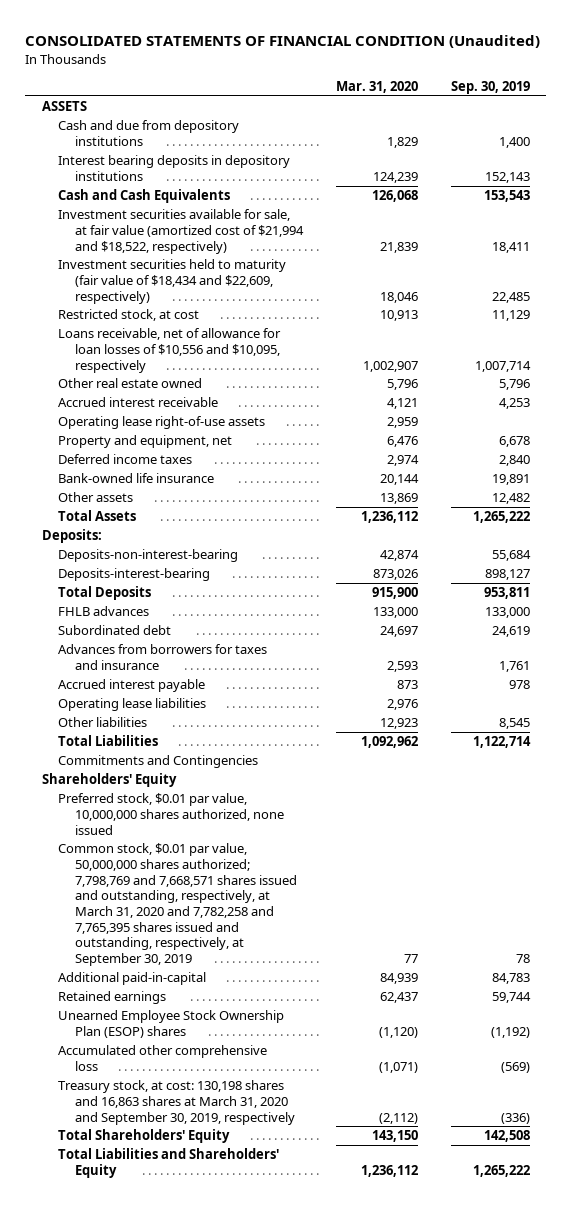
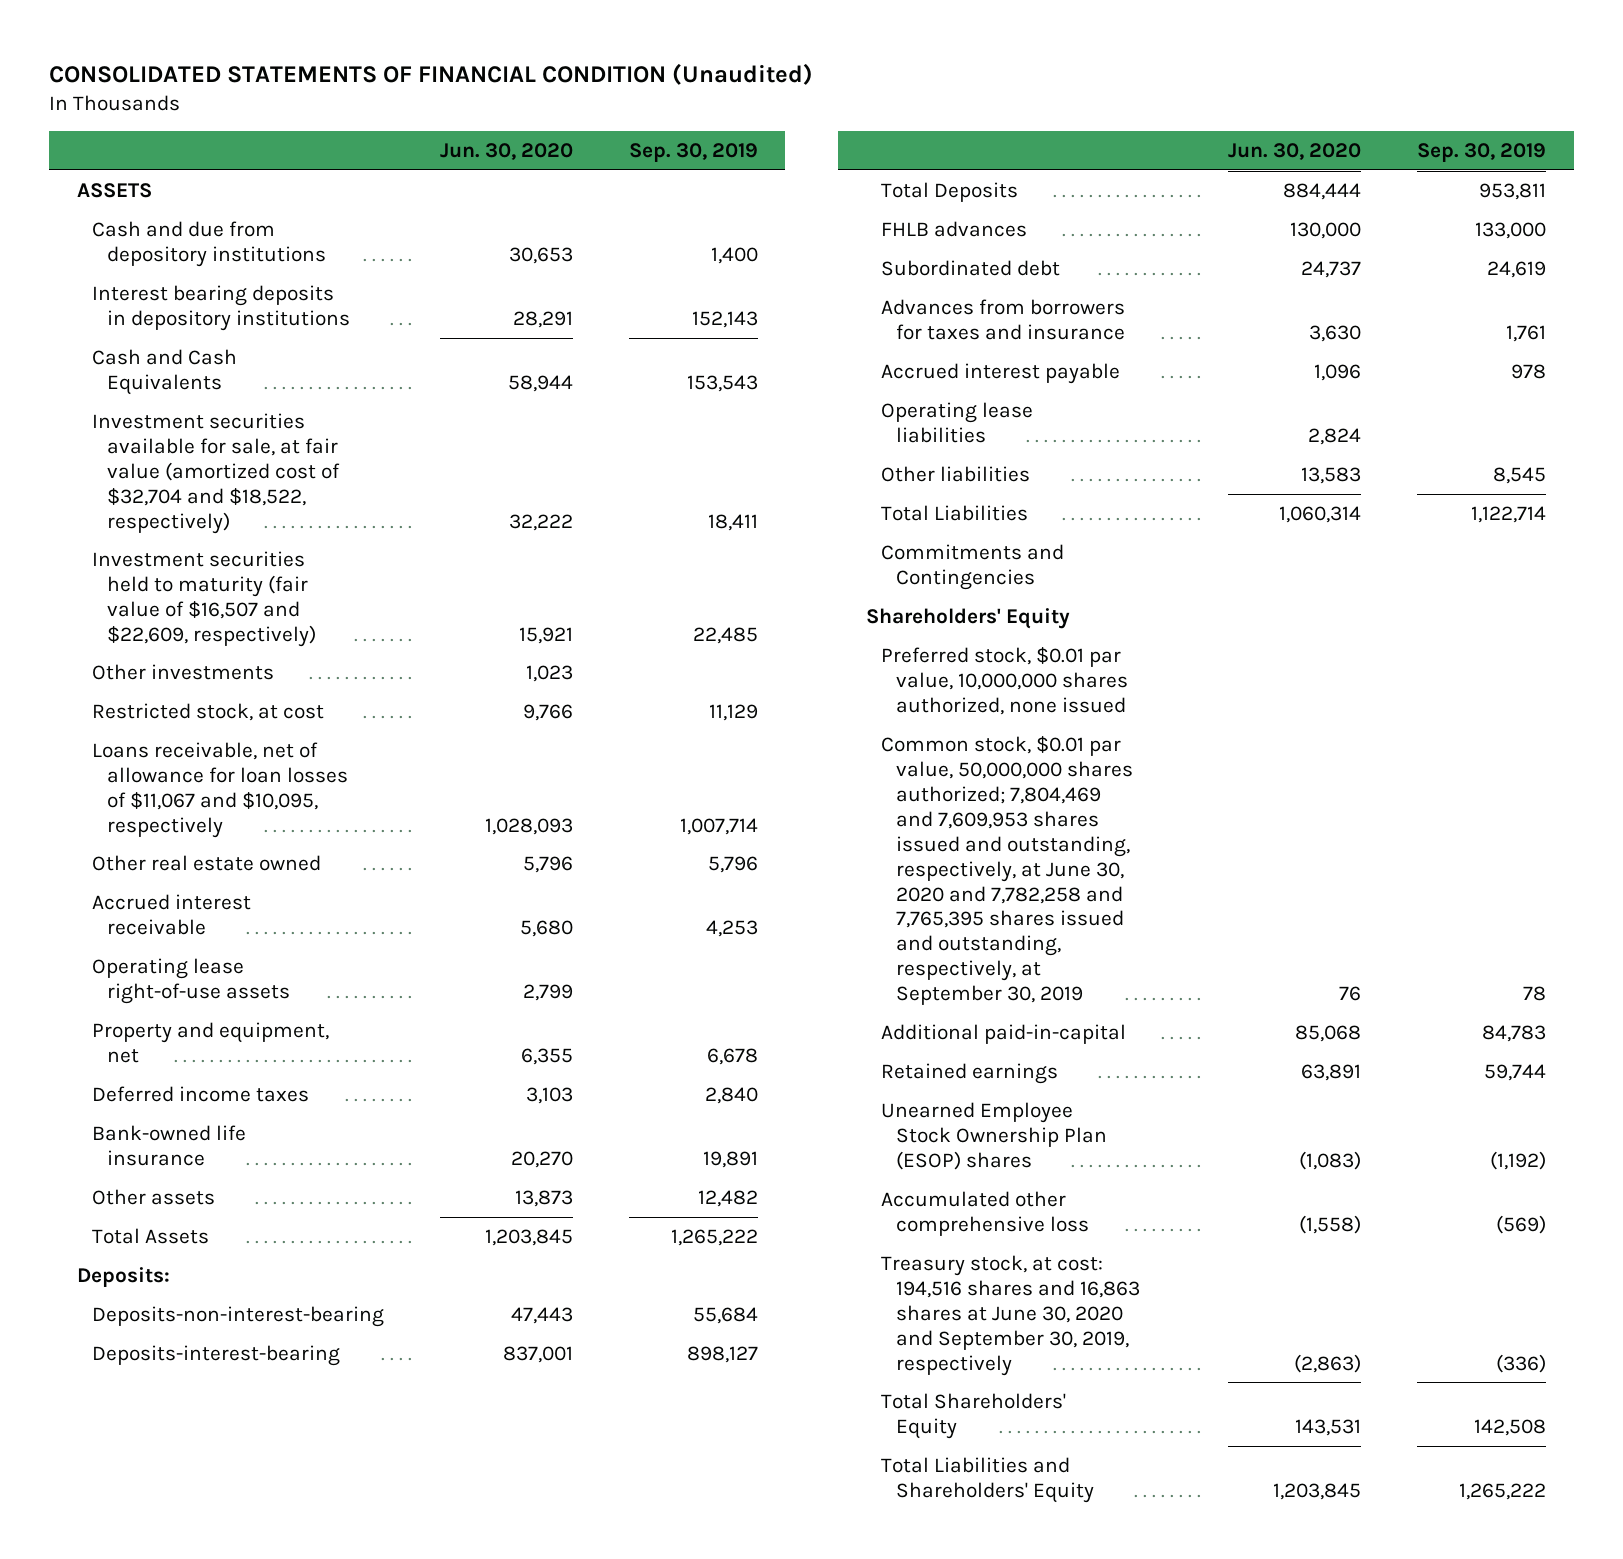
[335,81,418,94] Mar. 31, 2020 -> none
none -> [439,142,573,160] Jun. 30, 2020
[58,209,304,254] Investment securities available for sale, at fair value (amortized cost of $21,994 and $18,522, respectively) -> [92,412,341,534] Investment securities available for sale, at fair value (amortized cost of $32,704 and $18,522, respectively)
[58,259,287,304] Investment securities held to maturity (fair value of $18,434 and $22,609, respectively) -> [92,550,317,647] Investment securities held to maturity (fair value of $16,507 and $22,609, respectively)
none -> [92,663,275,680] Other investments
[58,328,282,373] Loans receivable, net of allowance for loan losses of $10,556 and $10,095, respectively -> [92,741,349,838] Loans receivable, net of allowance for loan losses of $11,067 and $10,095, respectively
[58,843,297,967] Common stock, $0.01 par value, 50,000,000 shares authorized; 7,798,769 and 7,668,571 shares issued and outstanding, respectively, at March 31, 2020 and 7,782,258 and 7,765,395 shares issued and outstanding, respectively, at September 30, 2019 -> [880,735,1133,1006] Common stock, $0.01 par value, 50,000,000 shares authorized; 7,804,469 and 7,609,953 shares issued and outstanding, respectively, at June 30, 2020 and 7,782,258 and 7,765,395 shares issued and outstanding, respectively, at September 30, 2019
[58,1080,295,1125] Treasury stock, at cost: 130,198 shares and 16,863 shares at March 31, 2020 and September 30, 2019, respectively -> [880,1254,1140,1376] Treasury stock, at cost: 194,516 shares and 16,863 shares at June 30, 2020 and September 30, 2019, respectively

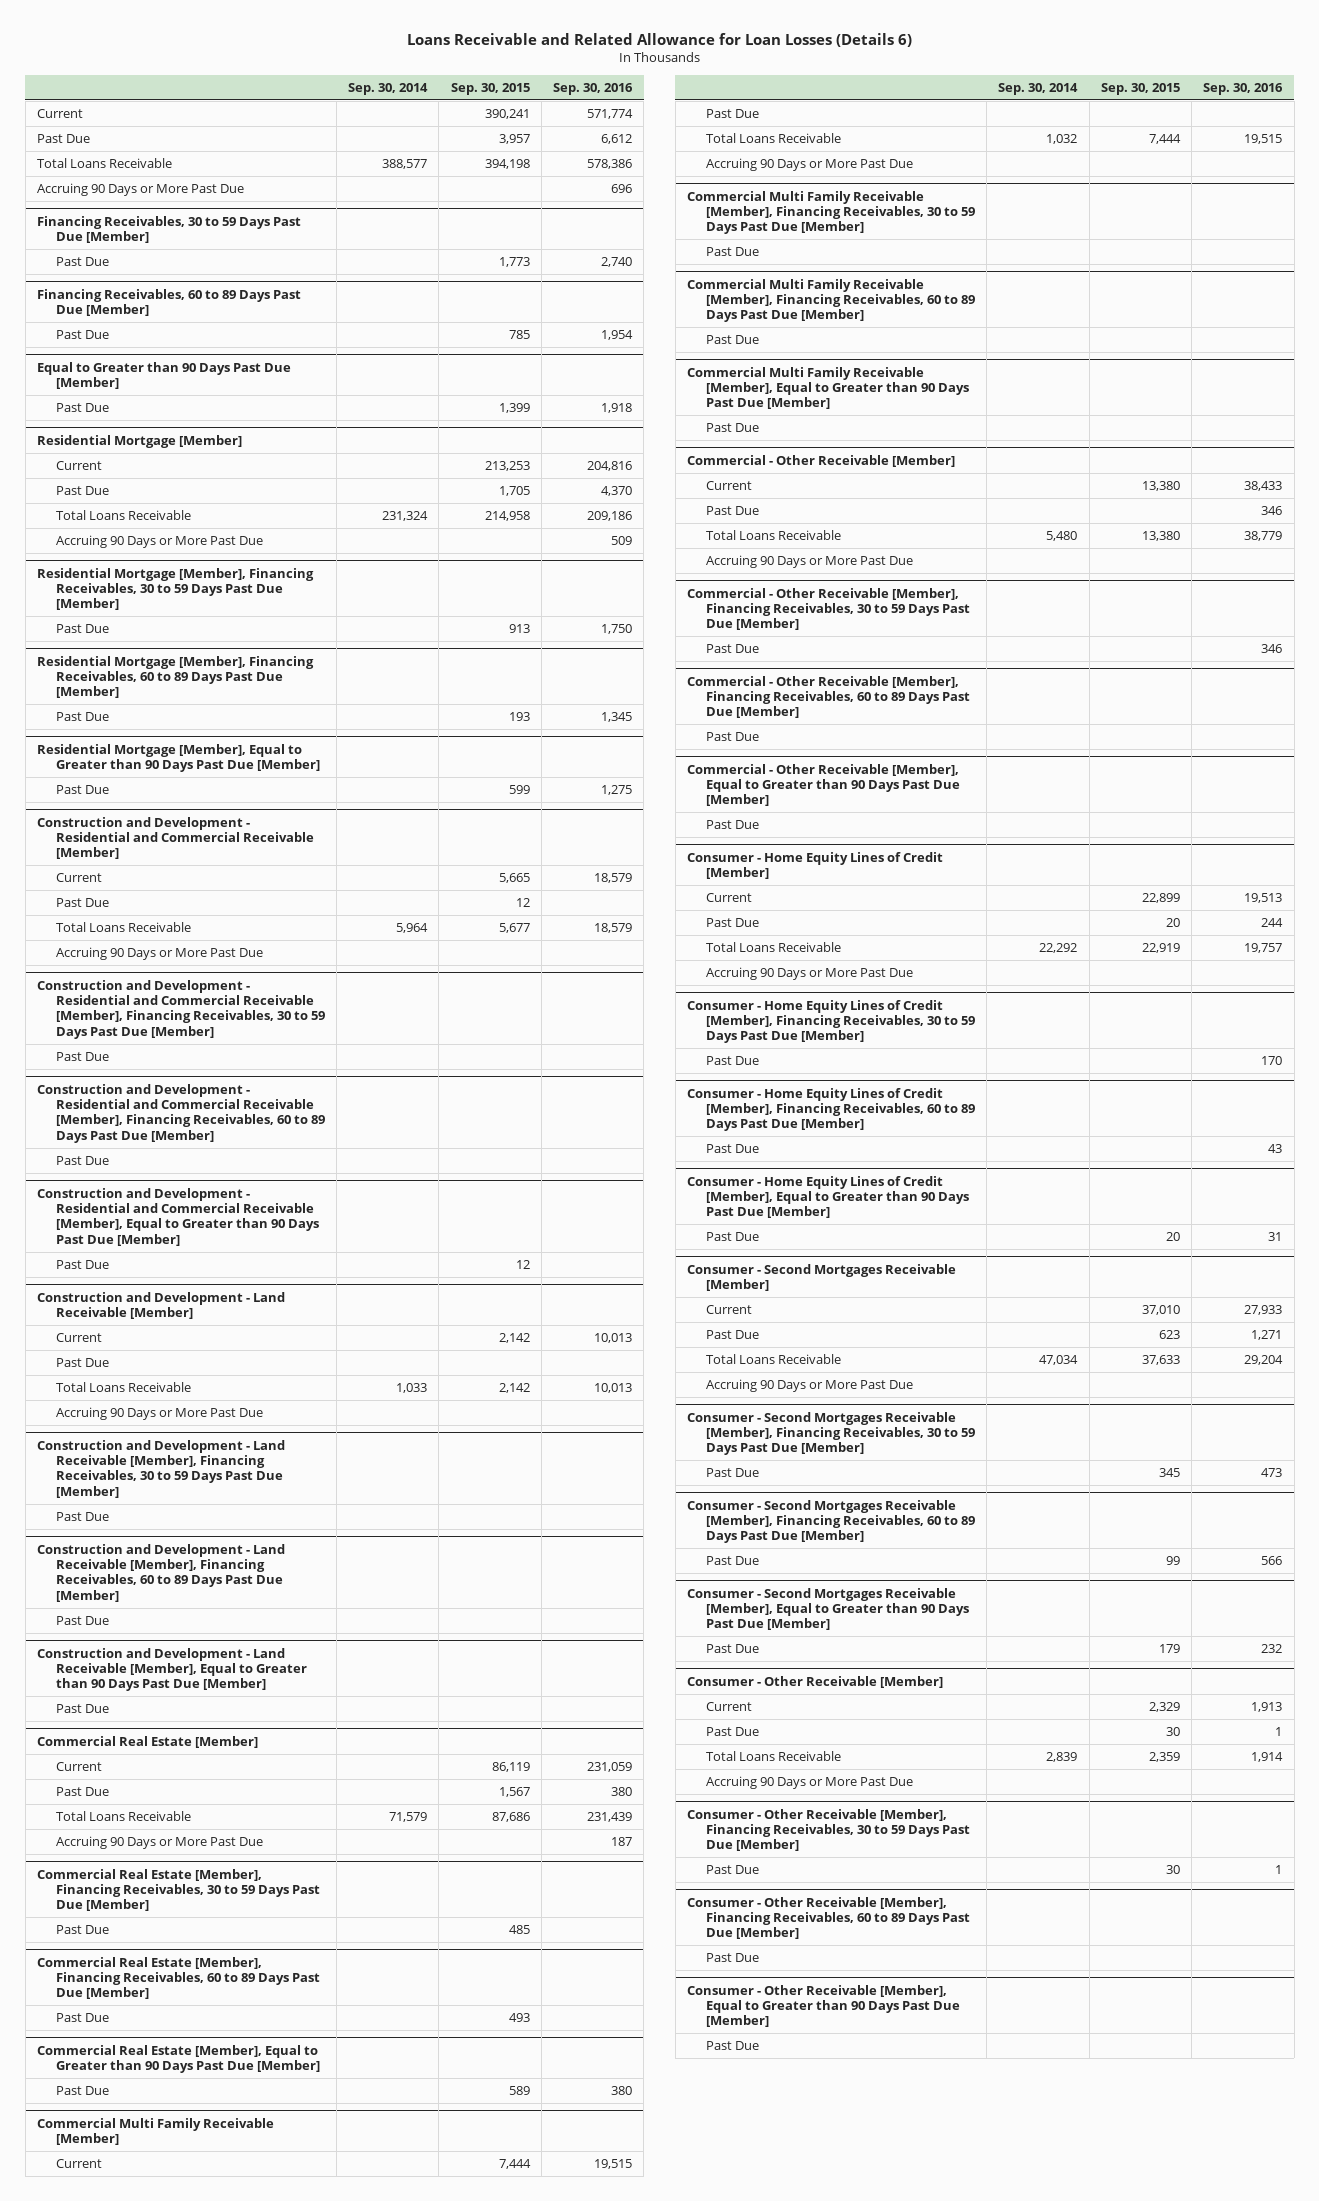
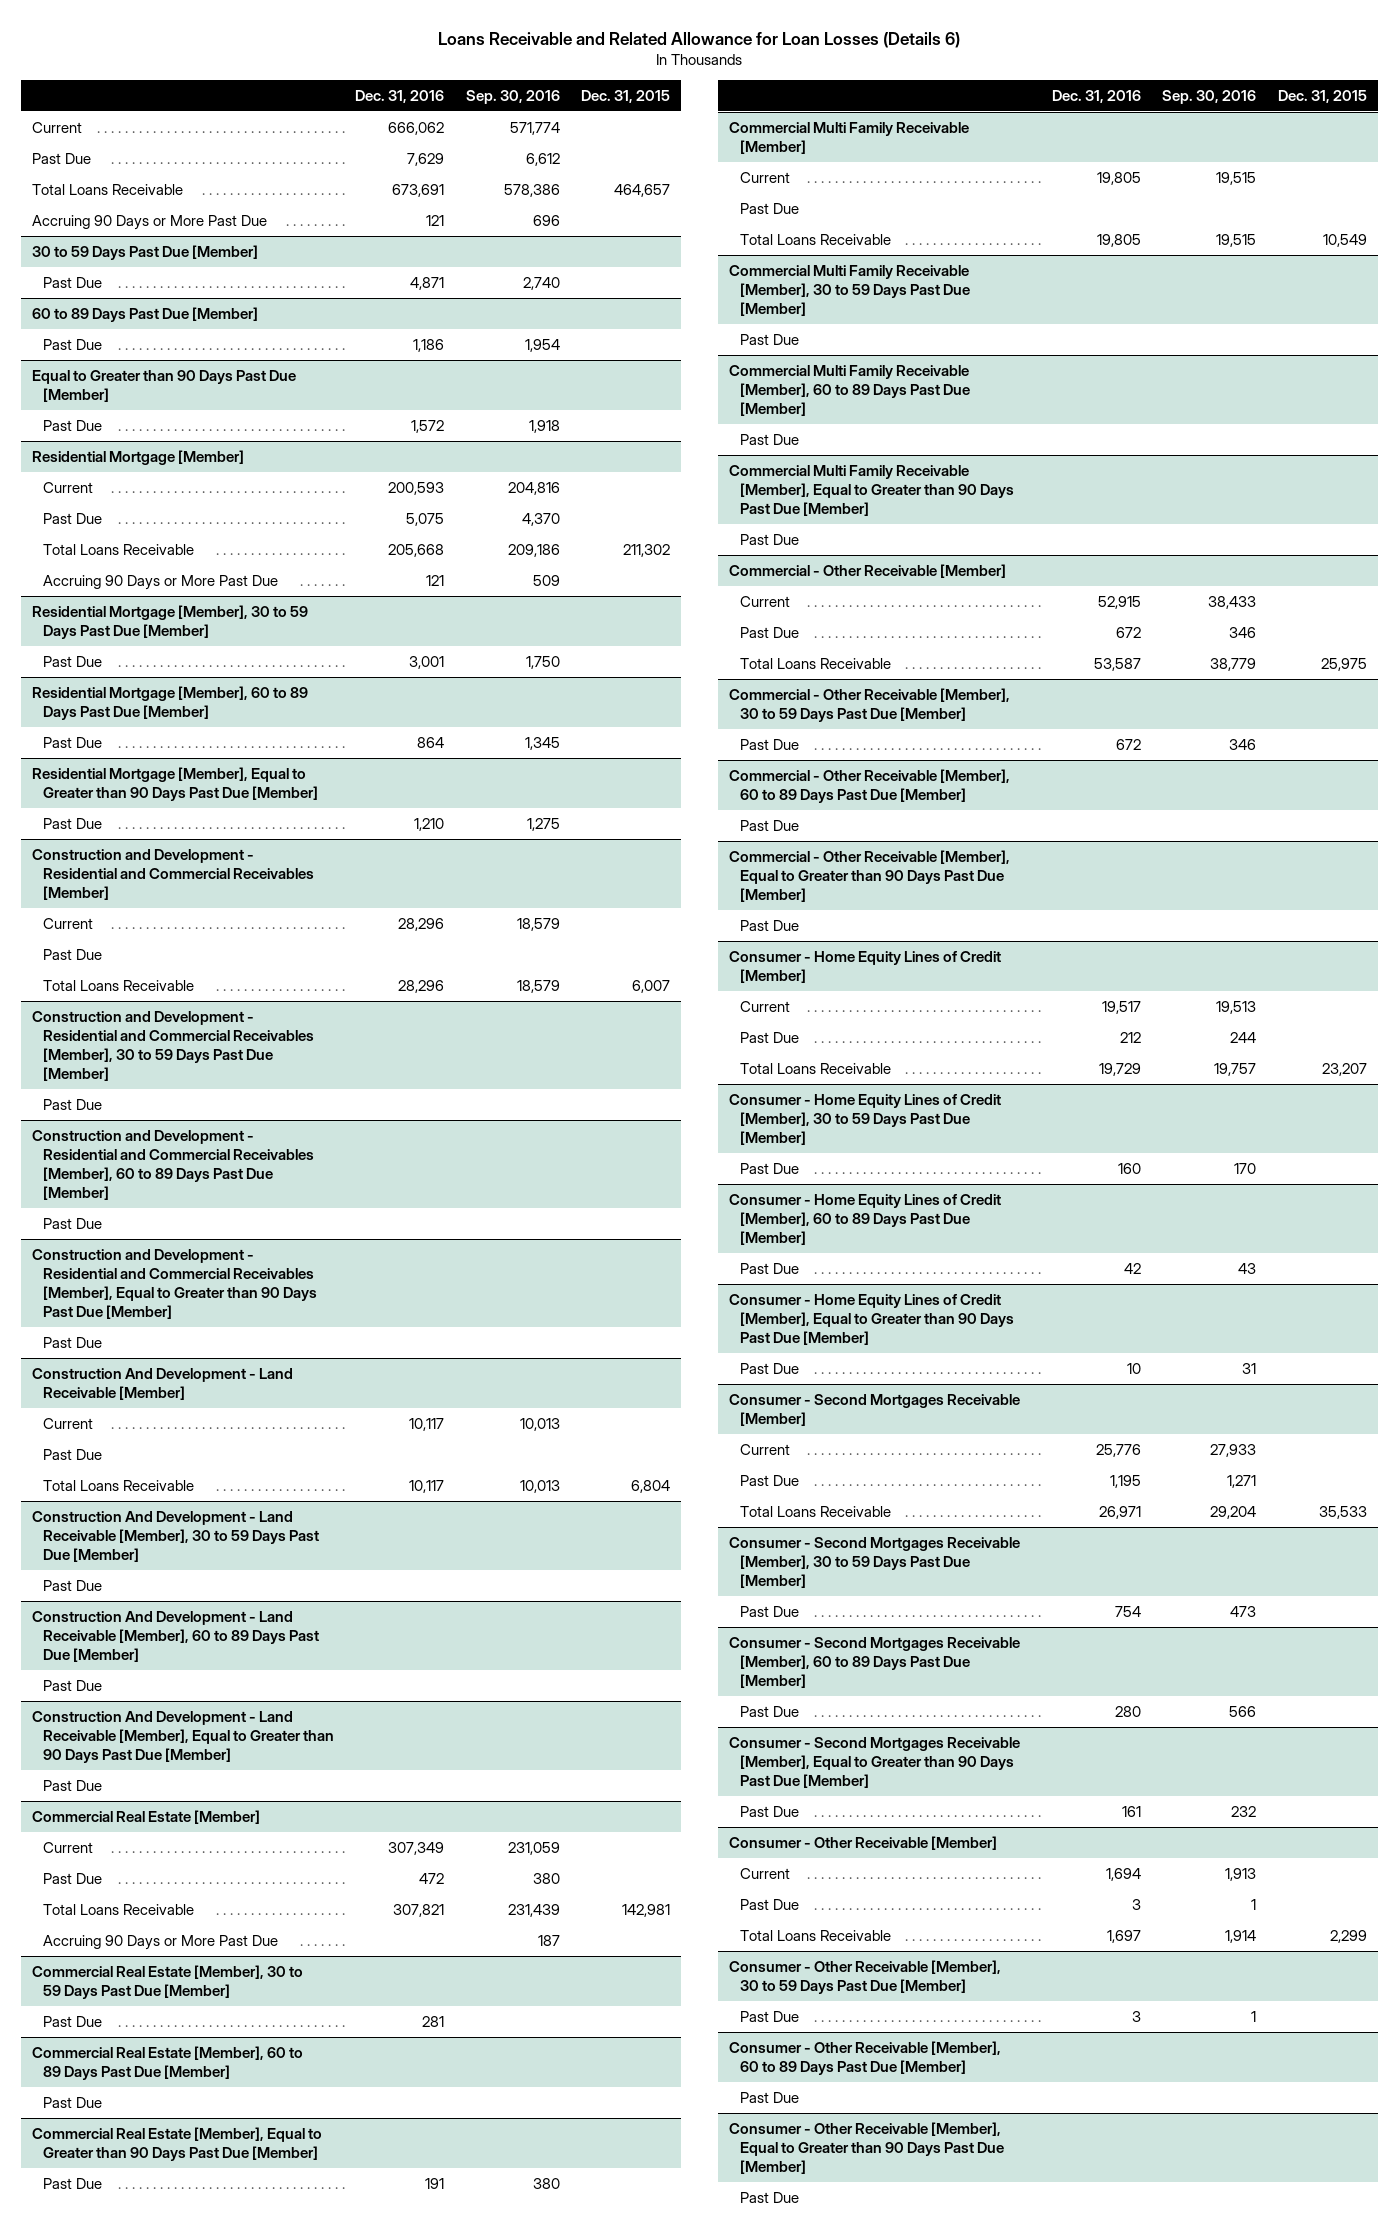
[348,82,429,95] Sep. 30, 2014 -> none
[450,82,530,95] Sep. 30, 2015 -> none
none -> [355,89,445,103] Dec. 31, 2016
none -> [581,89,671,103] Dec. 31, 2015
[36,215,301,243] Financing Receivables, 30 to 59 Days Past Due [Member] -> [32,244,259,260] 30 to 59 Days Past Due [Member]
[36,288,301,316] Financing Receivables, 60 to 89 Days Past Due [Member] -> [32,306,259,322] 60 to 89 Days Past Due [Member]
[36,567,314,611] Residential Mortgage [Member], Financing Receivables, 30 to 59 Days Past Due [Member] -> [32,604,309,639] Residential Mortgage [Member], 30 to 59 Days Past Due [Member]
[36,655,314,699] Residential Mortgage [Member], Financing Receivables, 60 to 89 Days Past Due [Member] -> [32,685,309,720] Residential Mortgage [Member], 60 to 89 Days Past Due [Member]
[36,816,314,860] Construction and Development - Residential and Commercial Receivable [Member] -> [32,848,315,900] Construction and Development - Residential and Commercial Receivables [Member]
[55,947,263,961] Accruing 90 Days or More Past Due -> none
[36,979,325,1039] Construction and Development - Residential and Commercial Receivable [Member], Financing Receivables, 30 to 59 Days Past Due [Member] -> [32,1010,315,1082] Construction and Development - Residential and Commercial Receivables [Member], 30 to 59 Days Past Due [Member]
[36,1083,325,1143] Construction and Development - Residential and Commercial Receivable [Member], Financing Receivables, 60 to 89 Days Past Due [Member] -> [32,1129,315,1201] Construction and Development - Residential and Commercial Receivables [Member], 60 to 89 Days Past Due [Member]
[36,1187,319,1246] Construction and Development - Residential and Commercial Receivable [Member], Equal to Greater than 90 Days Past Due [Member] -> [32,1248,318,1320] Construction and Development - Residential and Commercial Receivables [Member], Equal to Greater than 90 Days Past Due [Member]
[36,1291,285,1319] Construction and Development - Land Receivable [Member] -> [32,1367,294,1400] Construction And Development - Land Receivable [Member]
[55,1407,263,1421] Accruing 90 Days or More Past Due -> none
[36,1439,285,1498] Construction and Development - Land Receivable [Member], Financing Receivables, 30 to 59 Days Past Due [Member] -> [32,1510,320,1562] Construction And Development - Land Receivable [Member], 30 to 59 Days Past Due [Member]
[36,1543,285,1602] Construction and Development - Land Receivable [Member], Financing Receivables, 60 to 89 Days Past Due [Member] -> [32,1610,320,1662] Construction And Development - Land Receivable [Member], 60 to 89 Days Past Due [Member]
[36,1647,307,1692] Construction and Development - Land Receivable [Member], Equal to Greater than 90 Days Past Due [Member] -> [32,1710,335,1763] Construction And Development - Land Receivable [Member], Equal to Greater than 90 Days Past Due [Member]
[36,1868,320,1912] Commercial Real Estate [Member], Financing Receivables, 30 to 59 Days Past Due [Member] -> [32,1964,304,1999] Commercial Real Estate [Member], 30 to 59 Days Past Due [Member]
[36,1956,320,2000] Commercial Real Estate [Member], Financing Receivables, 60 to 89 Days Past Due [Member] -> [32,2045,304,2080] Commercial Real Estate [Member], 60 to 89 Days Past Due [Member]
[705,158,913,172] Accruing 90 Days or More Past Due -> none
[687,190,975,235] Commercial Multi Family Receivable [Member], Financing Receivables, 30 to 59 Days Past Due [Member] -> [728,264,970,316] Commercial Multi Family Receivable [Member], 30 to 59 Days Past Due [Member]
[687,278,975,323] Commercial Multi Family Receivable [Member], Financing Receivables, 60 to 89 Days Past Due [Member] -> [728,364,970,416] Commercial Multi Family Receivable [Member], 60 to 89 Days Past Due [Member]
[705,555,913,569] Accruing 90 Days or More Past Due -> none
[687,587,970,631] Commercial - Other Receivable [Member], Financing Receivables, 30 to 59 Days Past Due [Member] -> [728,687,1010,722] Commercial - Other Receivable [Member], 30 to 59 Days Past Due [Member]
[687,675,970,719] Commercial - Other Receivable [Member], Financing Receivables, 60 to 89 Days Past Due [Member] -> [728,768,1010,803] Commercial - Other Receivable [Member], 60 to 89 Days Past Due [Member]
[705,967,913,981] Accruing 90 Days or More Past Due -> none
[687,999,975,1044] Consumer - Home Equity Lines of Credit [Member], Financing Receivables, 30 to 59 Days Past Due [Member] -> [728,1093,1001,1145] Consumer - Home Equity Lines of Credit [Member], 30 to 59 Days Past Due [Member]
[687,1087,975,1132] Consumer - Home Equity Lines of Credit [Member], Financing Receivables, 60 to 89 Days Past Due [Member] -> [728,1193,1001,1245] Consumer - Home Equity Lines of Credit [Member], 60 to 89 Days Past Due [Member]
[705,1379,913,1393] Accruing 90 Days or More Past Due -> none
[687,1411,975,1456] Consumer - Second Mortgages Receivable [Member], Financing Receivables, 30 to 59 Days Past Due [Member] -> [728,1536,1020,1588] Consumer - Second Mortgages Receivable [Member], 30 to 59 Days Past Due [Member]
[687,1499,975,1544] Consumer - Second Mortgages Receivable [Member], Financing Receivables, 60 to 89 Days Past Due [Member] -> [728,1636,1020,1688] Consumer - Second Mortgages Receivable [Member], 60 to 89 Days Past Due [Member]
[705,1776,913,1790] Accruing 90 Days or More Past Due -> none
[687,1808,970,1852] Consumer - Other Receivable [Member], Financing Receivables, 30 to 59 Days Past Due [Member] -> [728,1959,1001,1994] Consumer - Other Receivable [Member], 30 to 59 Days Past Due [Member]
[687,1896,970,1940] Consumer - Other Receivable [Member], Financing Receivables, 60 to 89 Days Past Due [Member] -> [728,2040,1001,2075] Consumer - Other Receivable [Member], 60 to 89 Days Past Due [Member]

